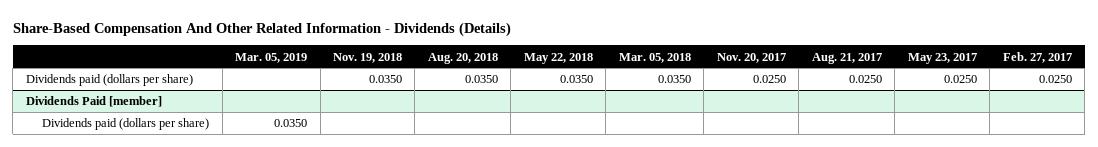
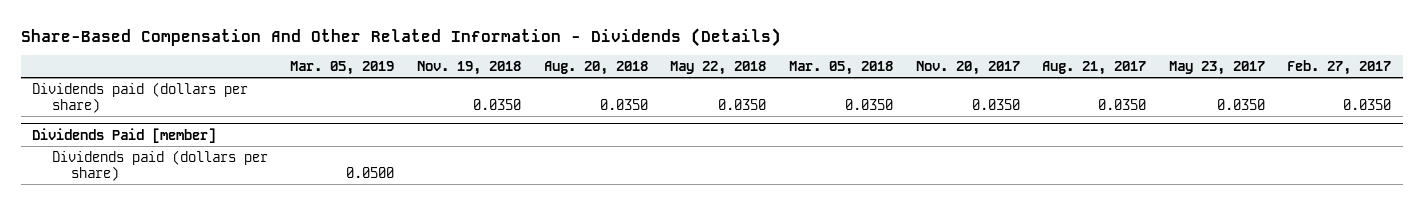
[752,75,786,84] 0.0250 -> [971,98,1020,110] 0.0350
[848,75,882,84] 0.0250 -> [1098,98,1147,110] 0.0350
[943,75,977,84] 0.0250 -> [1216,98,1265,110] 0.0350
[1038,75,1072,84] 0.0250 -> [1343,98,1392,110] 0.0350
[274,119,308,128] 0.0350 -> [346,166,395,178] 0.0500

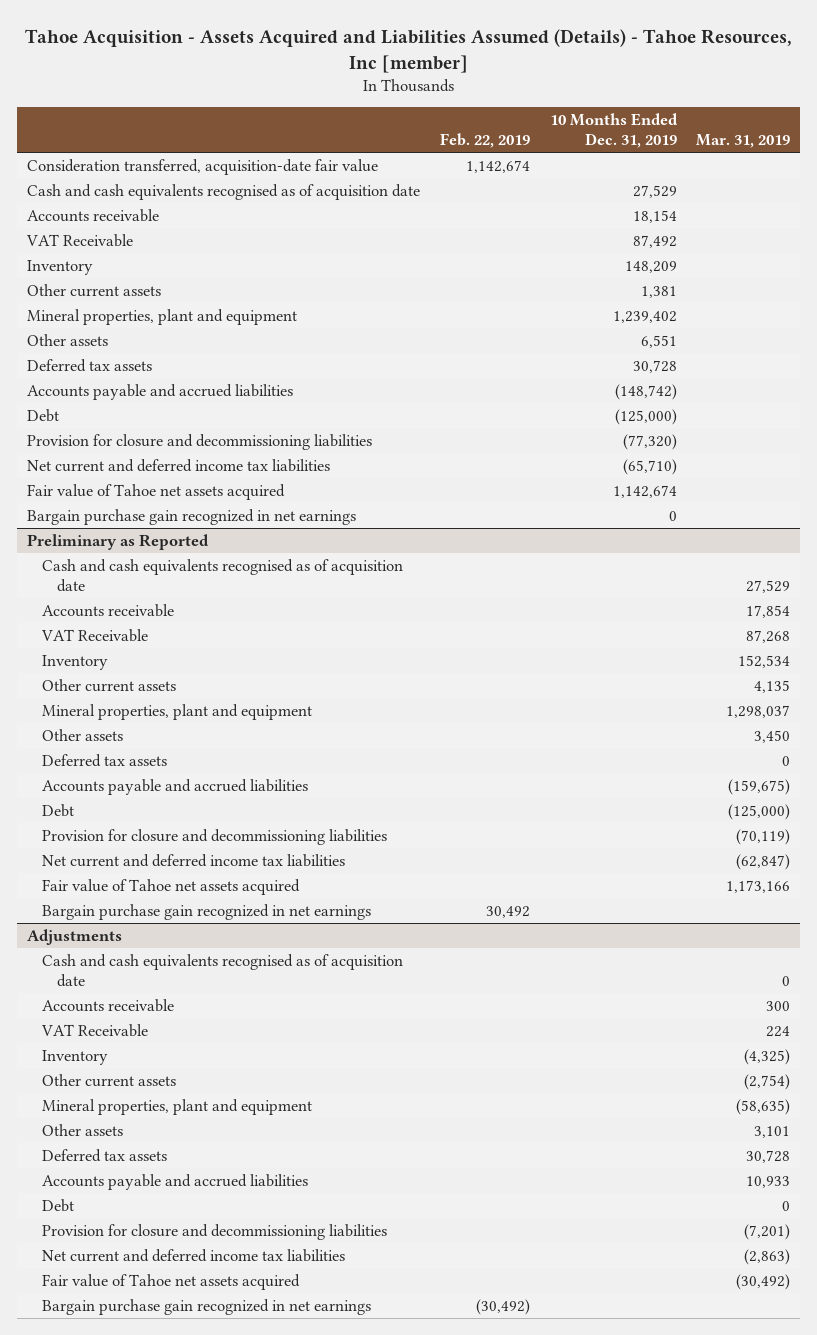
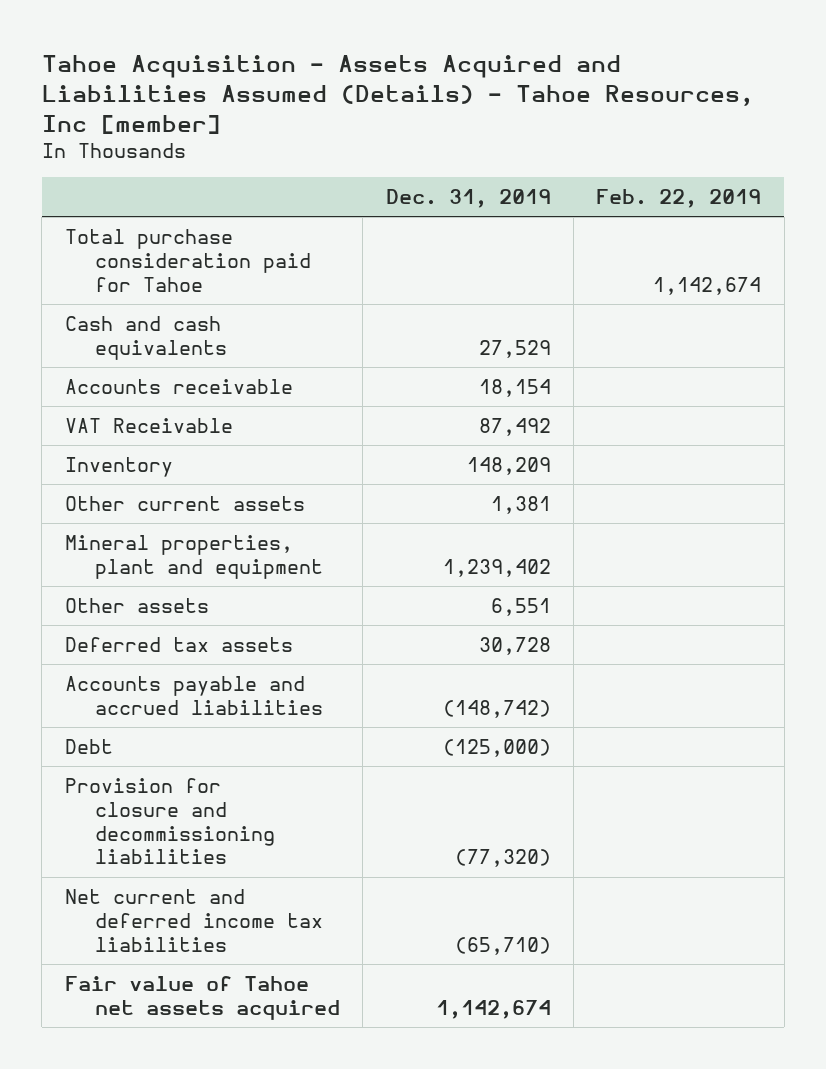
[549,113,678,148] 10 Months Ended Dec. 31, 2019 -> none
[696,133,791,148] Mar. 31, 2019 -> none
none -> [385,189,551,209] Dec. 31, 2019
[27,158,379,175] Consideration transferred, acquisition-date fair value -> [64,228,311,292] Total purchase consideration paid for Tahoe
[27,183,421,200] Cash and cash equivalents recognised as of acquisition date -> [64,315,227,360] Cash and cash equivalents
[27,508,357,525] Bargain purchase gain recognized in net earnings -> none
[27,533,210,550] Preliminary as Reported -> none
[42,558,404,592] Cash and cash equivalents recognised as of acquisition date -> none
[42,603,175,617] Accounts receivable -> none
[41,628,149,642] VAT Receivable -> none
[42,654,109,670] Inventory -> none
[42,678,177,692] Other current assets -> none
[42,703,313,720] Mineral properties, plant and equipment -> none
[42,728,124,741] Other assets -> none
[42,753,168,767] Deferred tax assets -> none
[42,778,309,795] Accounts payable and accrued liabilities -> none
[42,803,75,817] Debt -> none
[42,828,388,845] Provision for closure and decommissioning liabilities -> none
[42,853,346,867] Net current and deferred income tax liabilities -> none
[42,878,301,895] Fair value of Tahoe net assets acquired -> none
[42,903,372,920] Bargain purchase gain recognized in net earnings -> none
[27,928,123,945] Adjustments -> none
[42,953,404,987] Cash and cash equivalents recognised as of acquisition date -> none
[42,998,175,1012] Accounts receivable -> none
[41,1023,149,1037] VAT Receivable -> none
[42,1049,109,1065] Inventory -> none
[42,1073,177,1087] Other current assets -> none
[42,1098,313,1115] Mineral properties, plant and equipment -> none
[42,1123,124,1136] Other assets -> none
[42,1148,168,1162] Deferred tax assets -> none
[42,1173,309,1190] Accounts payable and accrued liabilities -> none
[42,1198,75,1212] Debt -> none
[42,1223,388,1240] Provision for closure and decommissioning liabilities -> none
[42,1248,346,1262] Net current and deferred income tax liabilities -> none
[42,1273,301,1290] Fair value of Tahoe net assets acquired -> none
[42,1298,372,1315] Bargain purchase gain recognized in net earnings -> none

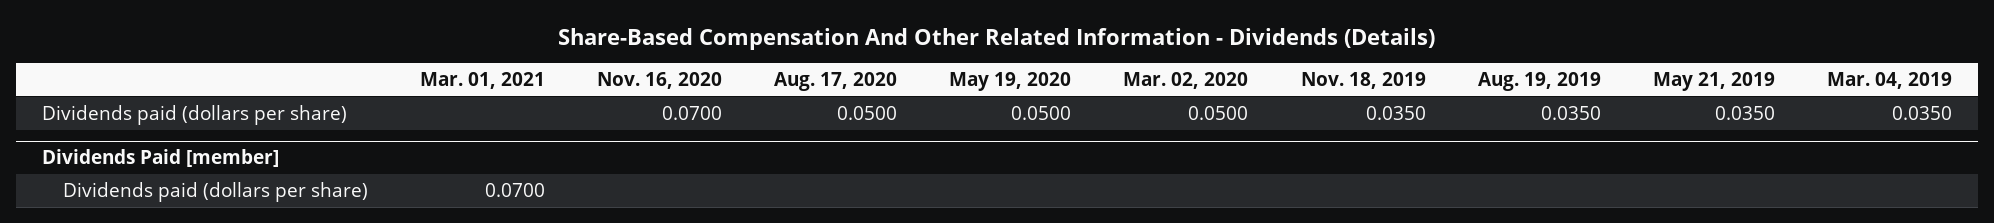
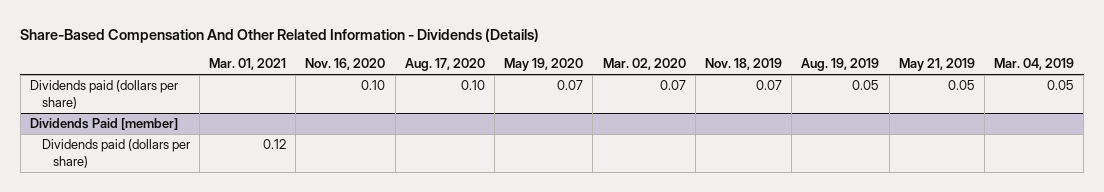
[662,105,723,120] 0.0700 -> [361,80,386,91] 0.10
[837,105,898,120] 0.0500 -> [460,80,485,91] 0.10
[1011,105,1072,120] 0.0500 -> [557,80,584,91] 0.07
[1188,105,1249,120] 0.0500 -> [659,80,686,91] 0.07
[1365,105,1426,120] 0.0350 -> [756,80,783,91] 0.07
[1540,105,1601,120] 0.0350 -> [852,80,880,91] 0.05
[1714,105,1775,120] 0.0350 -> [947,80,975,91] 0.05
[1891,105,1952,120] 0.0350 -> [1047,80,1075,91] 0.05
[485,182,546,197] 0.0700 -> [263,139,287,150] 0.12

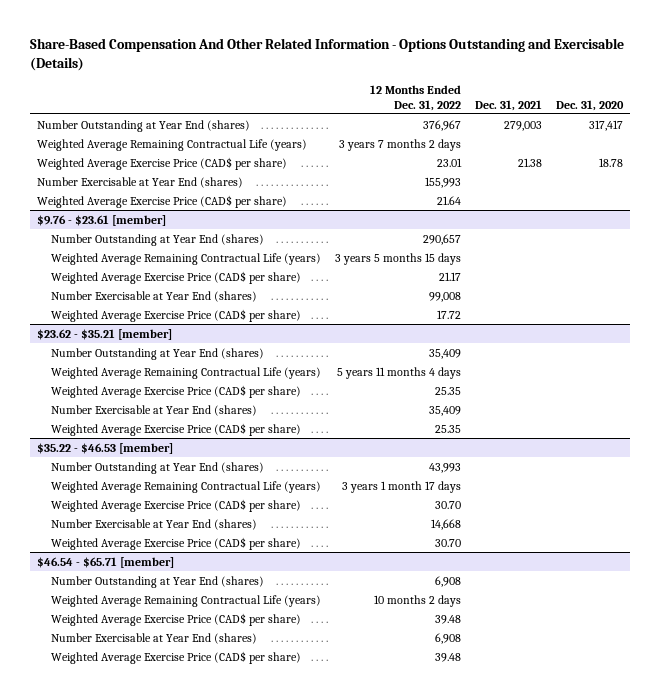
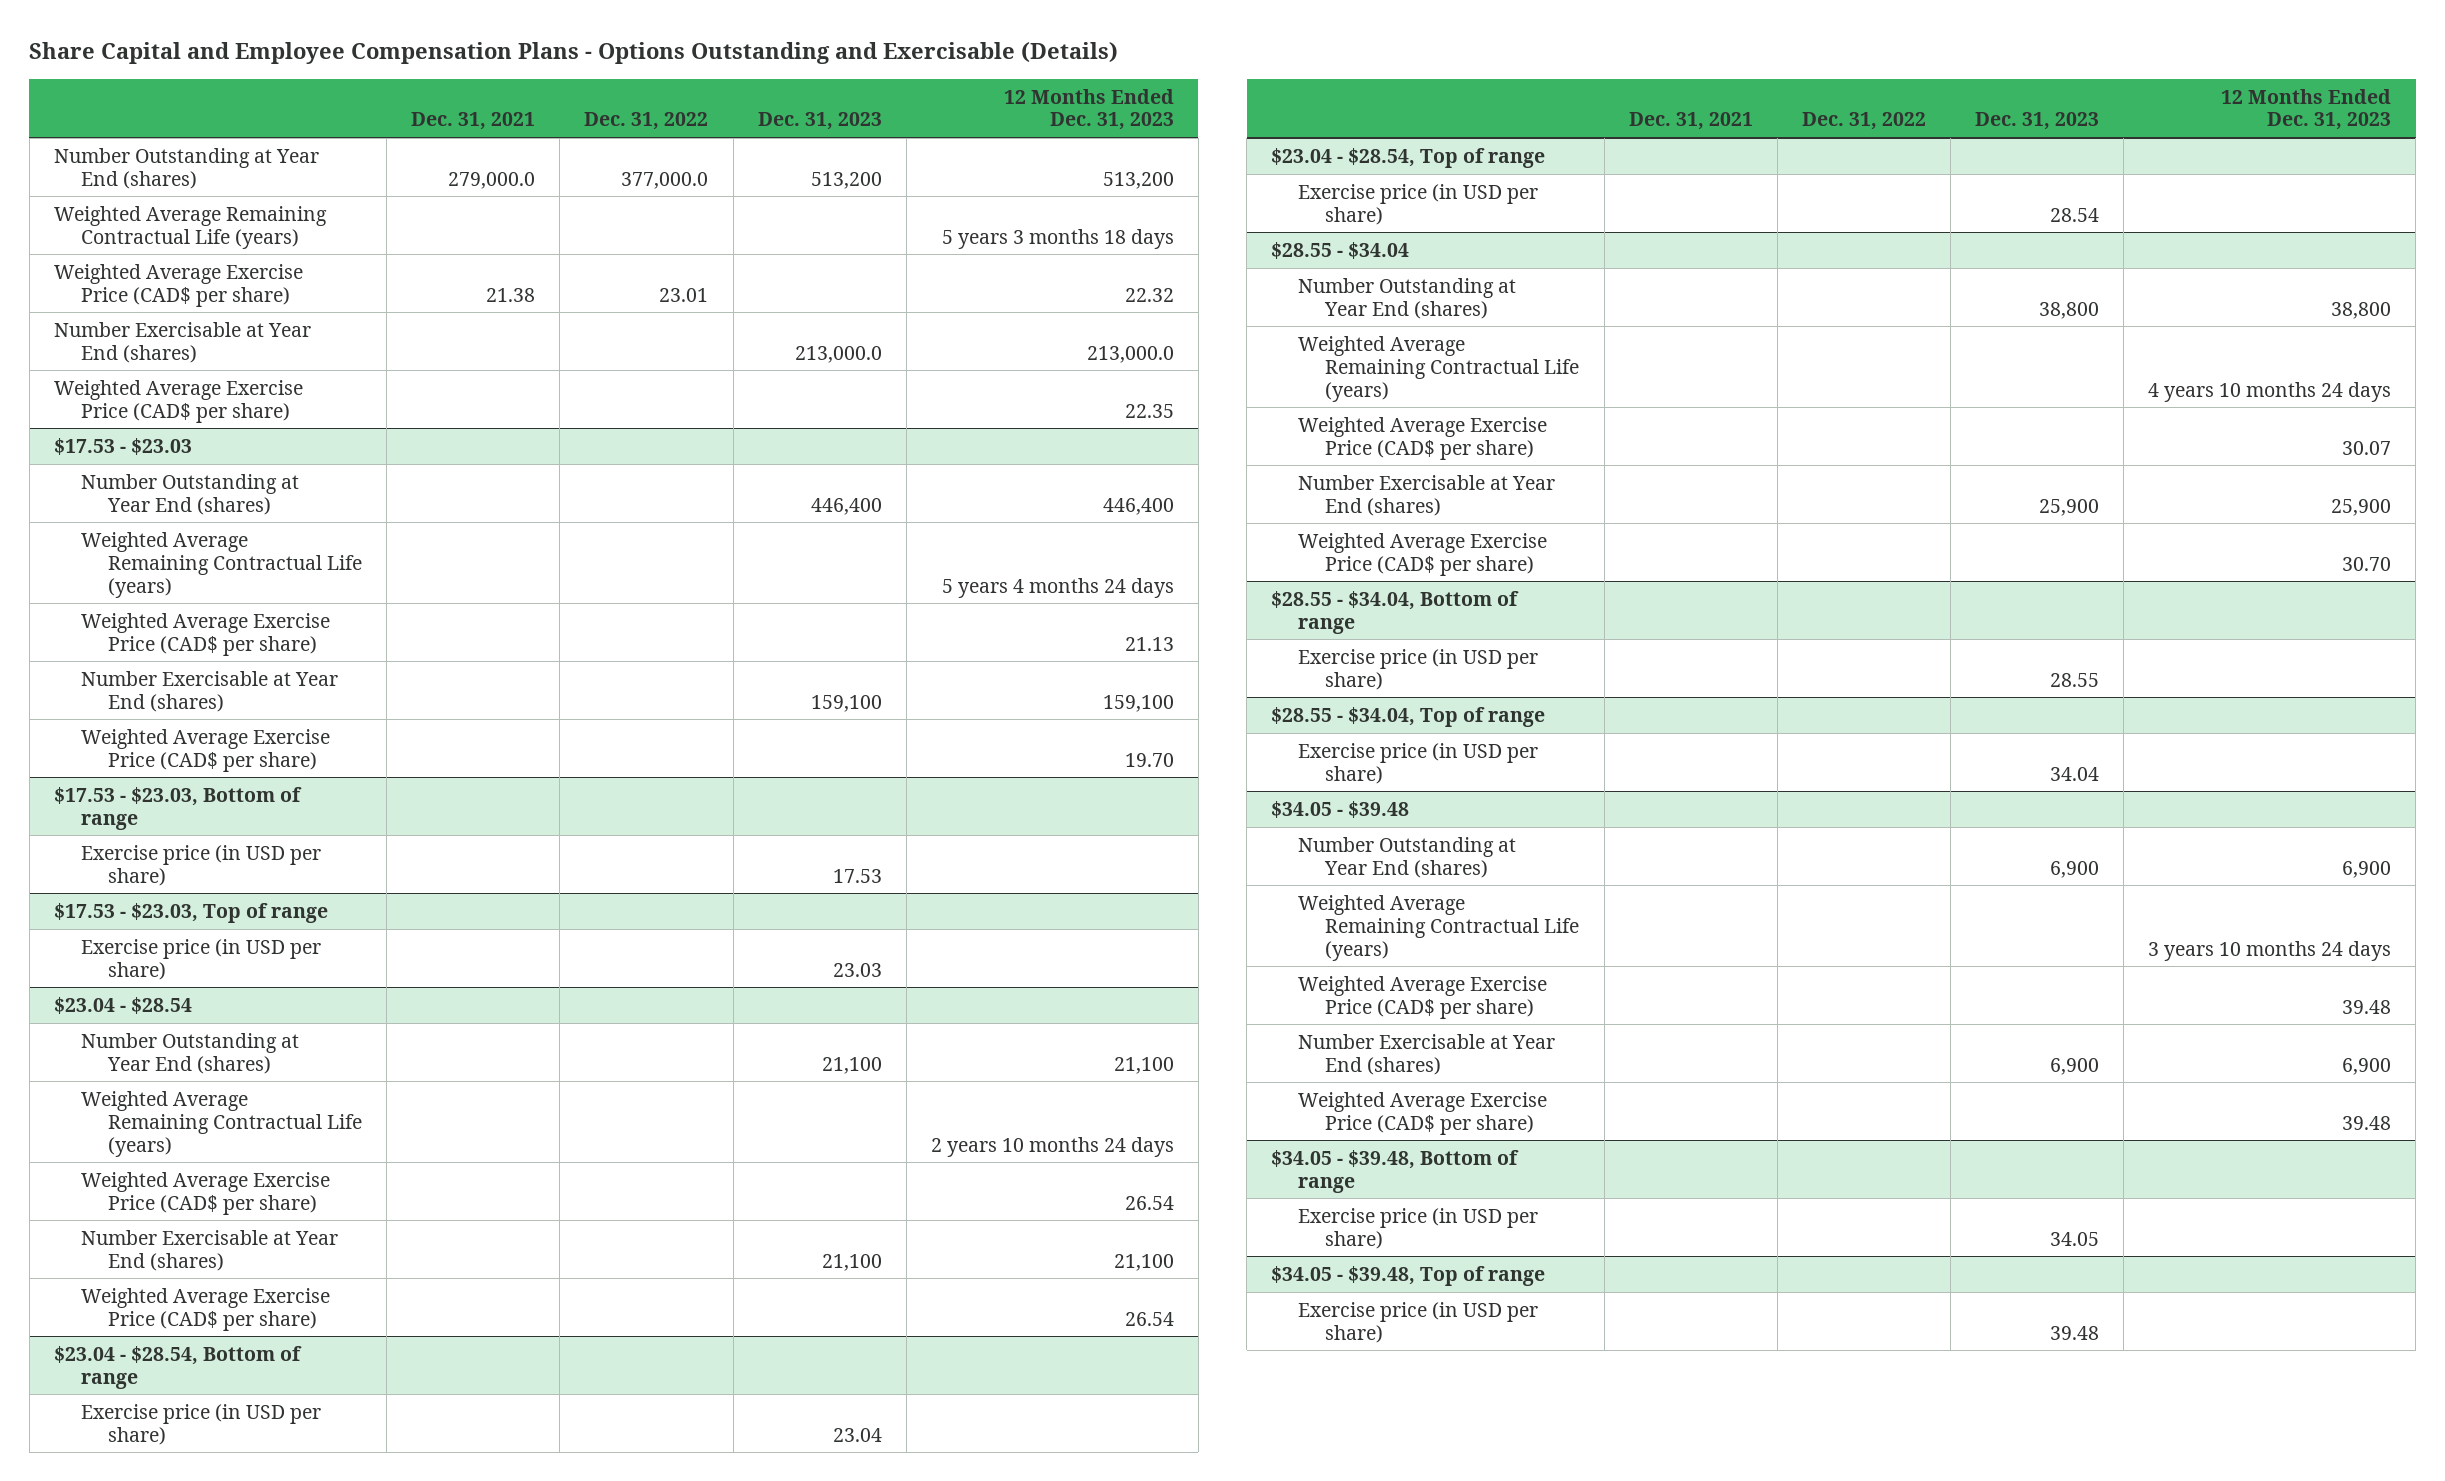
[30,38,625,72] Share-Based Compensation And Other Related Information - Options Outstanding and Exercisable (Details) -> [29,42,1119,65] Share Capital and Employee Compensation Plans - Options Outstanding and Exercisable (Details)
[370,84,462,111] 12 Months Ended Dec. 31, 2022 -> none
[556,99,625,111] Dec. 31, 2020 -> none
none -> [584,112,709,131] Dec. 31, 2022
none -> [757,112,882,131] Dec. 31, 2023
none -> [1003,88,1174,131] 12 Months Ended Dec. 31, 2023
[504,120,543,131] 279,003 -> [448,171,536,189] 279,000.0
[37,214,167,226] $9.76 - $23.61 [member] -> [54,437,193,455] $17.53 - $23.03
none -> [54,786,303,830] $17.53 - $23.03, Bottom of range
none -> [81,844,322,886] Exercise price (in USD per share)
none -> [54,902,329,923] $17.53 - $23.03, Top of range
none -> [81,938,322,980] Exercise price (in USD per share)
[37,328,173,340] $23.62 - $35.21 [member] -> [54,996,193,1014] $23.04 - $28.54
none -> [54,1345,303,1389] $23.04 - $28.54, Bottom of range
none -> [81,1403,322,1445] Exercise price (in USD per share)
none -> [1271,147,1546,168] $23.04 - $28.54, Top of range
none -> [1298,183,1539,225] Exercise price (in USD per share)
[37,442,174,454] $35.22 - $46.53 [member] -> [1271,241,1410,259] $28.55 - $34.04
none -> [1271,590,1520,634] $28.55 - $34.04, Bottom of range
none -> [1298,648,1539,690] Exercise price (in USD per share)
none -> [1271,706,1546,727] $28.55 - $34.04, Top of range
none -> [1298,742,1539,784] Exercise price (in USD per share)
[37,556,175,568] $46.54 - $65.71 [member] -> [1271,800,1410,818] $34.05 - $39.48
none -> [1271,1149,1520,1193] $34.05 - $39.48, Bottom of range
none -> [1298,1207,1539,1249] Exercise price (in USD per share)
none -> [1271,1265,1546,1286] $34.05 - $39.48, Top of range
none -> [1298,1301,1539,1343] Exercise price (in USD per share)

